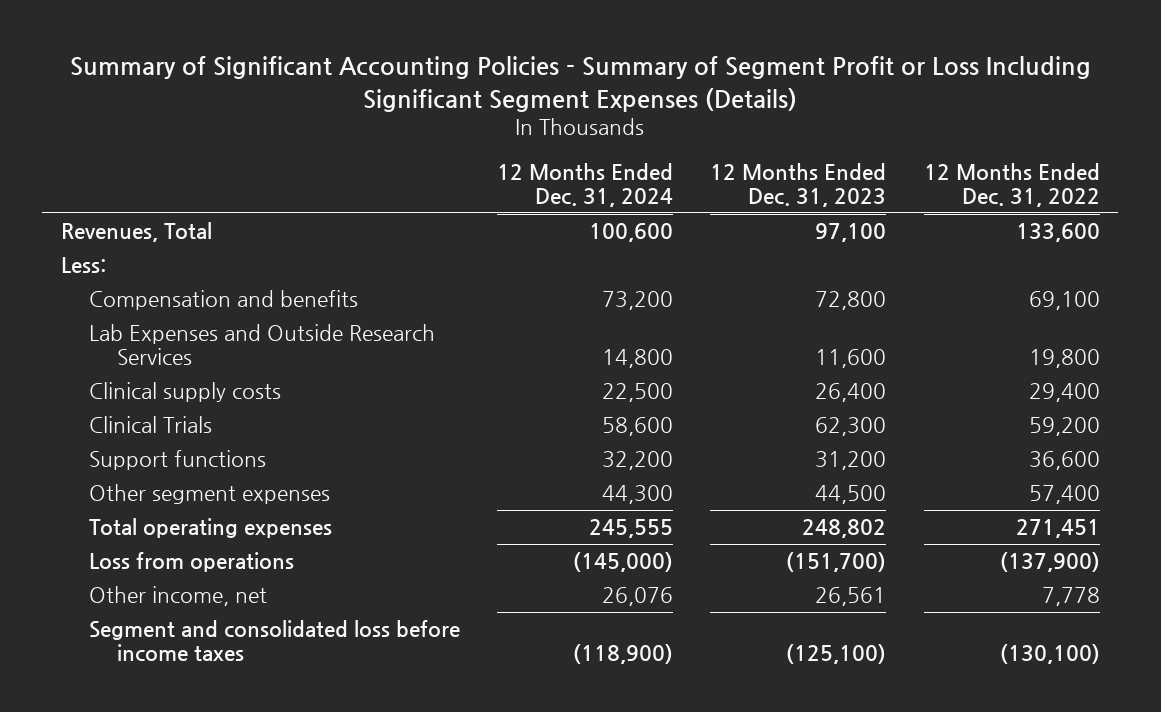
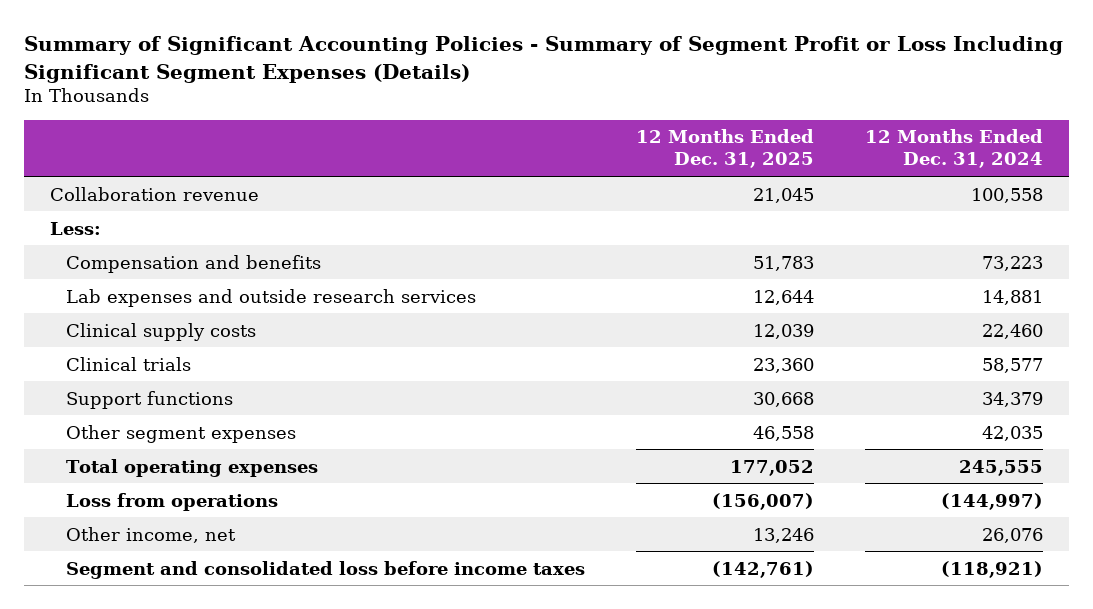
[710,163,887,208] 12 Months Ended Dec. 31, 2023 -> none
[923,163,1100,208] 12 Months Ended Dec. 31, 2022 -> none
none -> [635,129,814,169] 12 Months Ended Dec. 31, 2025
[61,221,213,242] Revenues, Total -> none
none -> [50,186,260,201] Collaboration revenue
[602,290,674,310] 73,200 -> [982,255,1044,271] 73,223
[88,323,435,366] Lab Expenses and Outside Research Services -> [65,288,476,307] Lab expenses and outside research services
[602,349,674,369] 14,800 -> [982,289,1044,305] 14,881
[602,382,674,402] 22,500 -> [982,323,1044,339] 22,460
[88,415,212,433] Clinical Trials -> [65,356,191,371] Clinical trials
[602,416,674,436] 58,600 -> [982,357,1044,373] 58,577
[602,450,674,470] 32,200 -> [982,391,1044,407] 34,379
[602,484,674,504] 44,300 -> [982,425,1044,441] 42,035
[573,551,674,572] (145,000) -> [941,492,1044,510] (144,997)
[573,644,674,665] (118,900) -> [941,560,1044,578] (118,921)

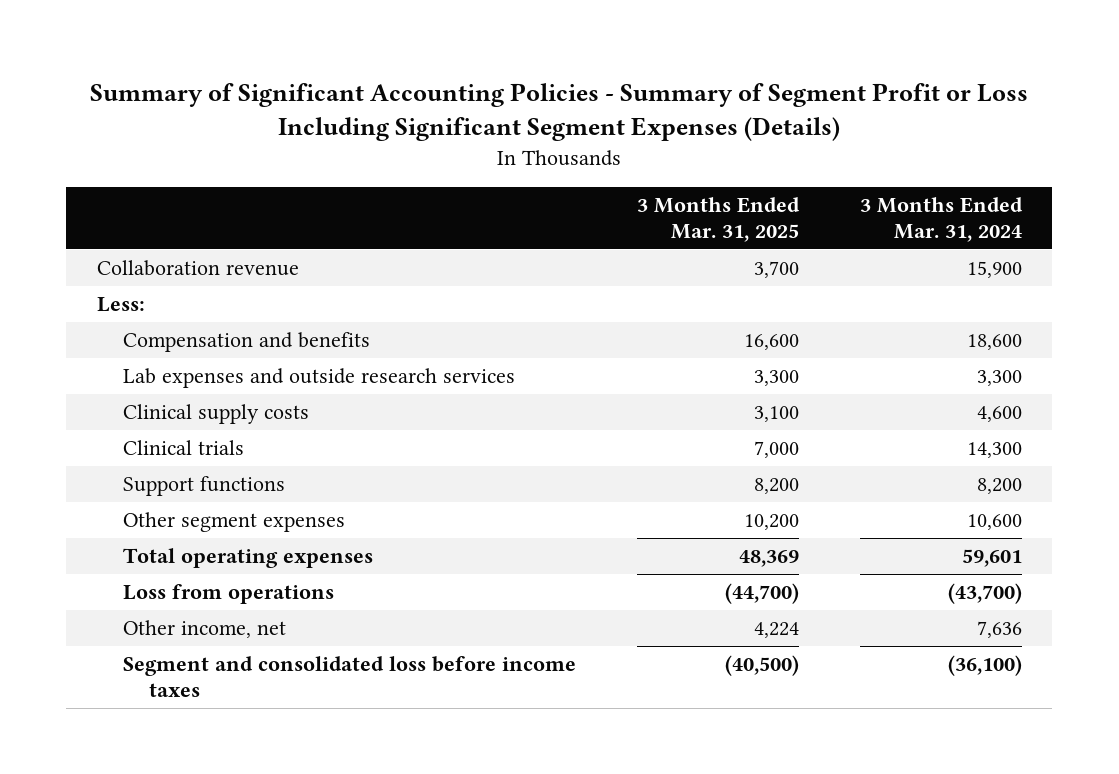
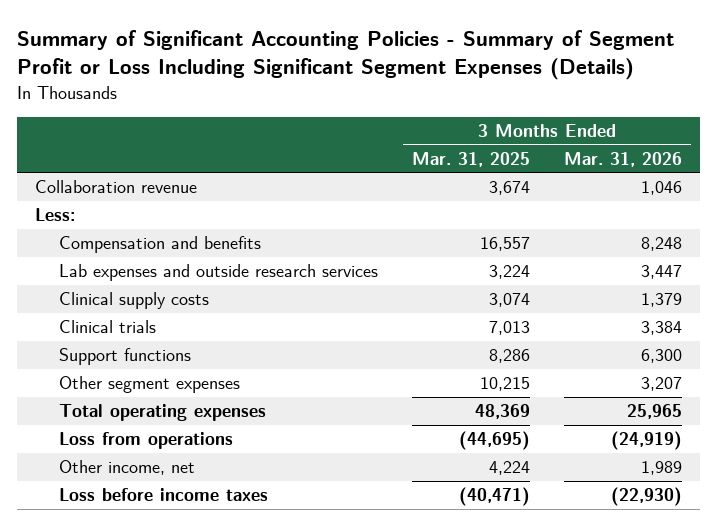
[859,197,1023,242] 3 Months Ended Mar. 31, 2024 -> none
none -> [564,151,683,167] Mar. 31, 2026
[753,261,799,279] 3,700 -> [489,181,531,196] 3,674
[743,334,799,351] 16,600 -> [480,237,531,252] 16,557
[753,370,799,387] 3,300 -> [489,265,531,280] 3,224
[753,406,799,423] 3,100 -> [489,293,531,308] 3,074
[753,441,799,459] 7,000 -> [489,321,531,336] 7,013
[753,478,799,495] 8,200 -> [489,349,531,364] 8,286
[743,514,799,531] 10,200 -> [480,377,531,392] 10,215
[724,583,799,605] (44,700) -> [459,431,531,451] (44,695)
[122,656,576,698] Segment and consolidated loss before income taxes -> [58,488,268,502] Loss before income taxes
[724,655,799,677] (40,500) -> [459,487,531,507] (40,471)

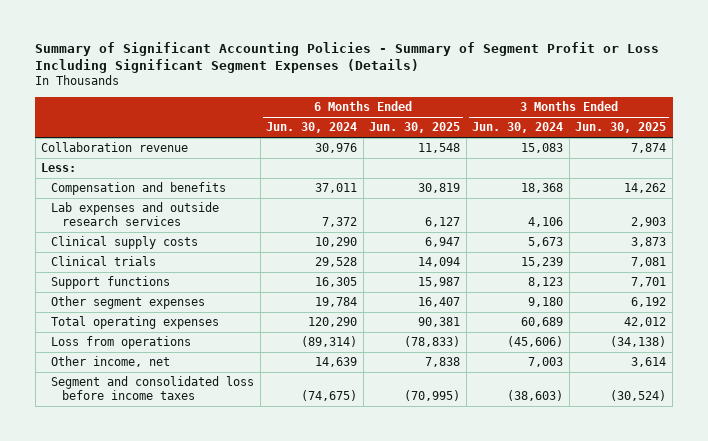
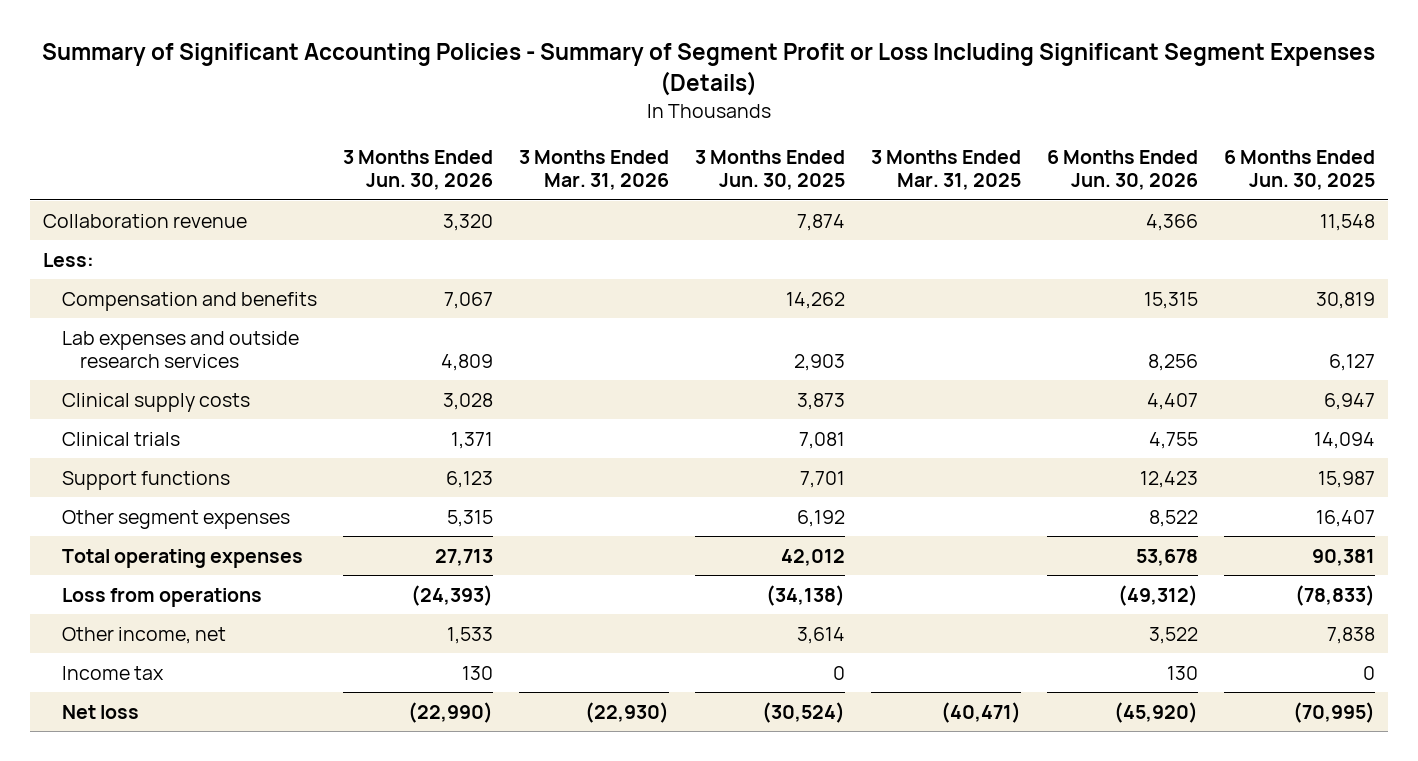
[266,122,358,134] Jun. 30, 2024 -> none
[472,122,564,134] Jun. 30, 2024 -> none
none -> [342,149,493,191] 3 Months Ended Jun. 30, 2026
none -> [518,149,669,191] 3 Months Ended Mar. 31, 2026
none -> [870,149,1021,191] 3 Months Ended Mar. 31, 2025
none -> [1046,149,1198,191] 6 Months Ended Jun. 30, 2026
none -> [61,665,164,680] Income tax
[51,376,255,400] Segment and consolidated loss before income taxes -> [61,704,139,719] Net loss

